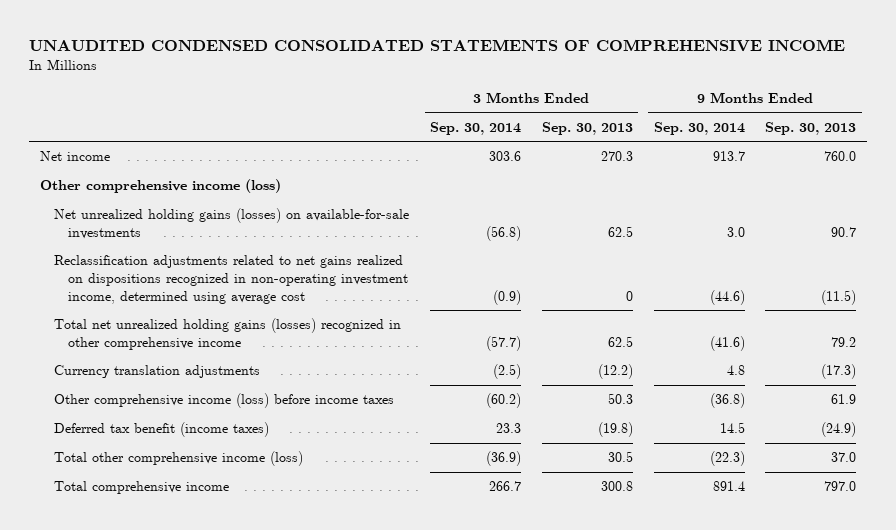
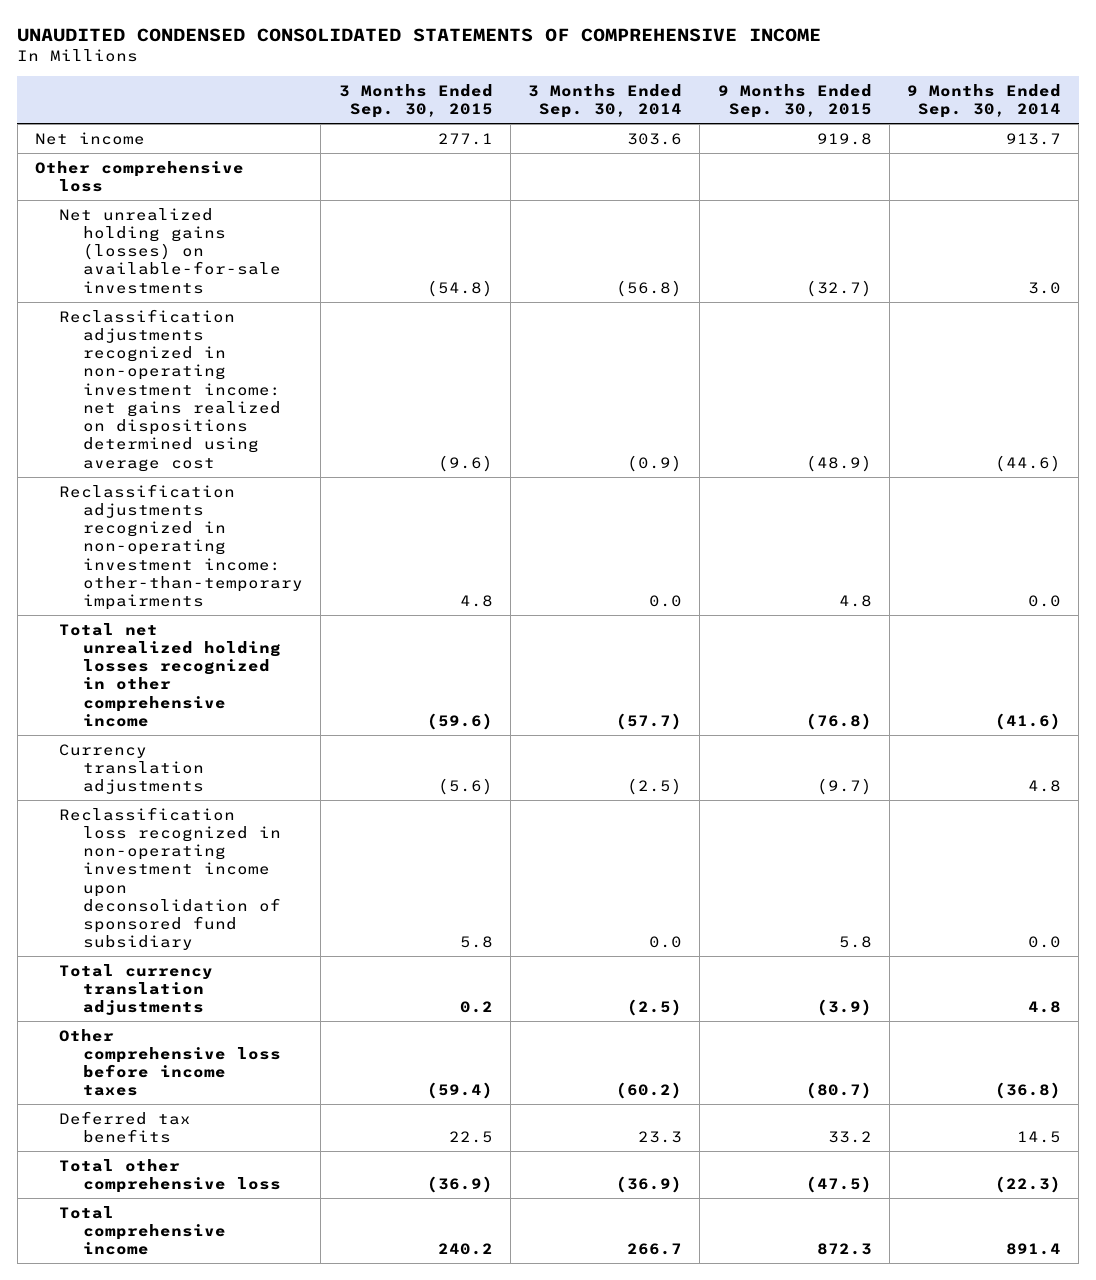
[541,122,633,136] Sep. 30, 2013 -> none
[765,122,857,136] Sep. 30, 2013 -> none
none -> [338,83,493,119] 3 Months Ended Sep. 30, 2015
none -> [717,83,872,119] 9 Months Ended Sep. 30, 2015
[39,179,281,194] Other comprehensive income (loss) -> [35,160,245,192] Other comprehensive loss
[54,255,409,304] Reclassification adjustments related to net gains realized on dispositions recognized in non-operating investment income, determined using average cost -> [59,308,282,472] Reclassification adjustments recognized in non-operating investment income: net gains realized on dispositions determined using average cost
none -> [59,483,304,611] Reclassification adjustments recognized in non-operating investment income: other-than-temporary impairments
[54,318,402,350] Total net unrealized holding gains (losses) recognized in other comprehensive income -> [59,622,282,727] Total net unrealized holding losses recognized in other comprehensive income
none -> [59,806,282,951] Reclassification loss recognized in non-operating investment income upon deconsolidation of sponsored fund subsidiary
none -> [59,963,214,1016] Total currency translation adjustments
[54,393,395,409] Other comprehensive income (loss) before income taxes -> [59,1028,282,1097] Other comprehensive loss before income taxes
[54,422,270,438] Deferred tax benefit (income taxes) -> [59,1110,192,1143] Deferred tax benefits
[54,451,304,467] Total other comprehensive income (loss) -> [59,1158,282,1193] Total other comprehensive loss

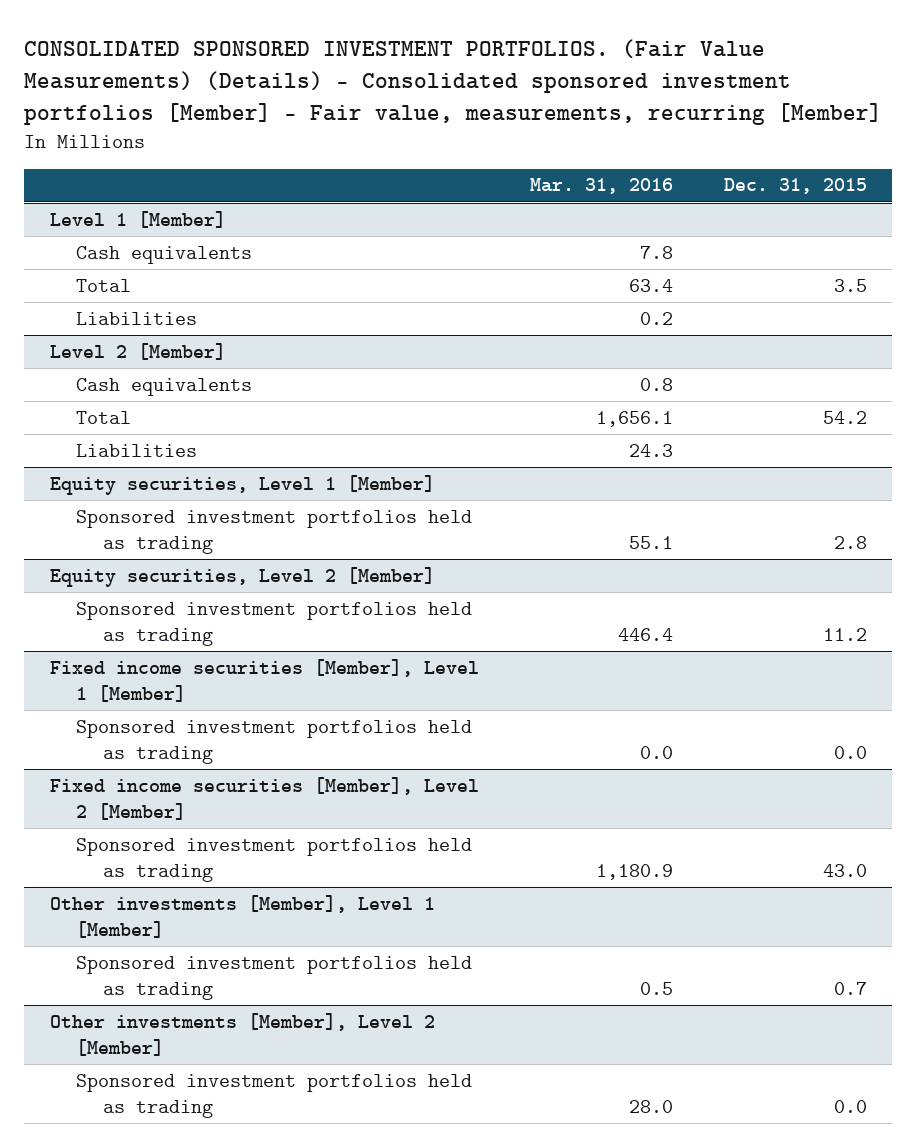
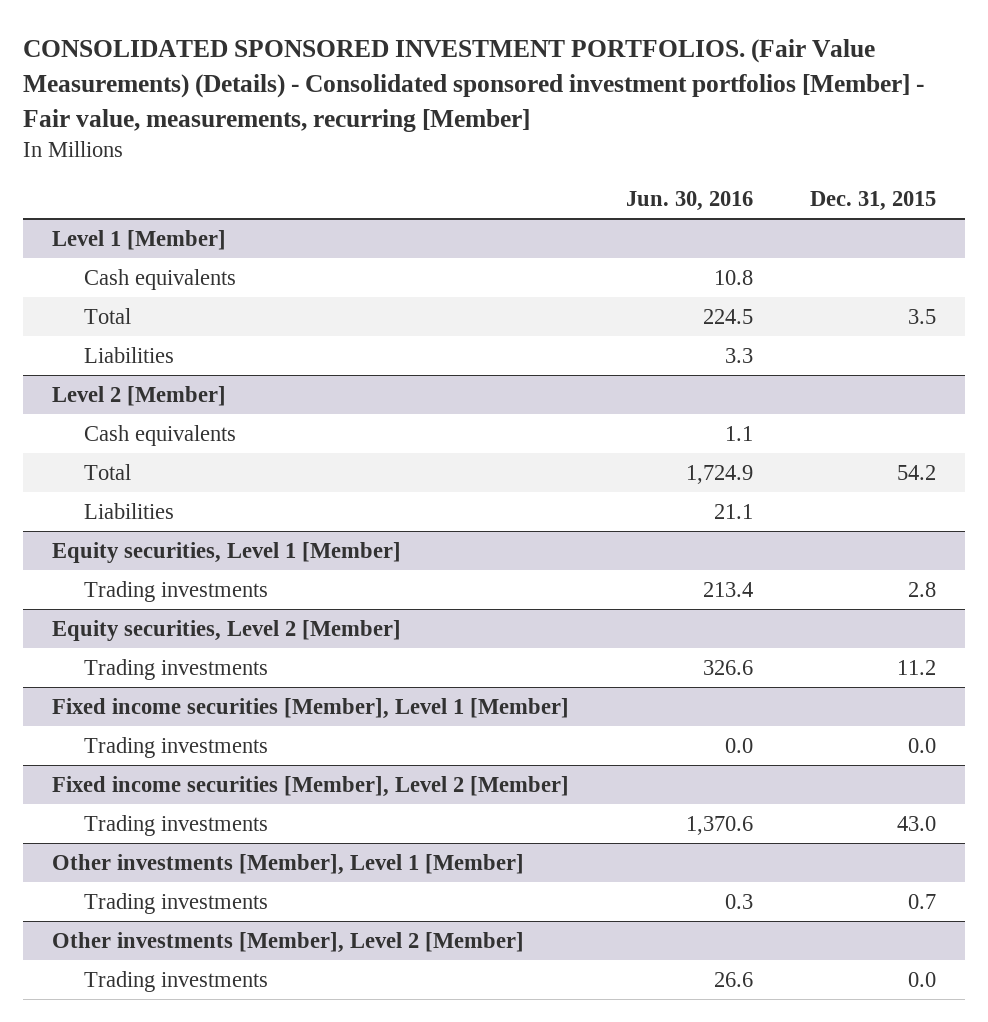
[529,178,673,195] Mar. 31, 2016 -> none
none -> [625,190,753,211] Jun. 30, 2016
[76,509,473,554] Sponsored investment portfolios held as trading -> [84,580,269,602] Trading investments
[76,601,473,646] Sponsored investment portfolios held as trading -> [84,658,269,680] Trading investments
[76,719,473,764] Sponsored investment portfolios held as trading -> [84,736,269,758] Trading investments
[76,837,473,882] Sponsored investment portfolios held as trading -> [84,814,269,836] Trading investments
[76,955,473,1000] Sponsored investment portfolios held as trading -> [84,892,269,914] Trading investments
[76,1073,473,1118] Sponsored investment portfolios held as trading -> [84,970,269,992] Trading investments

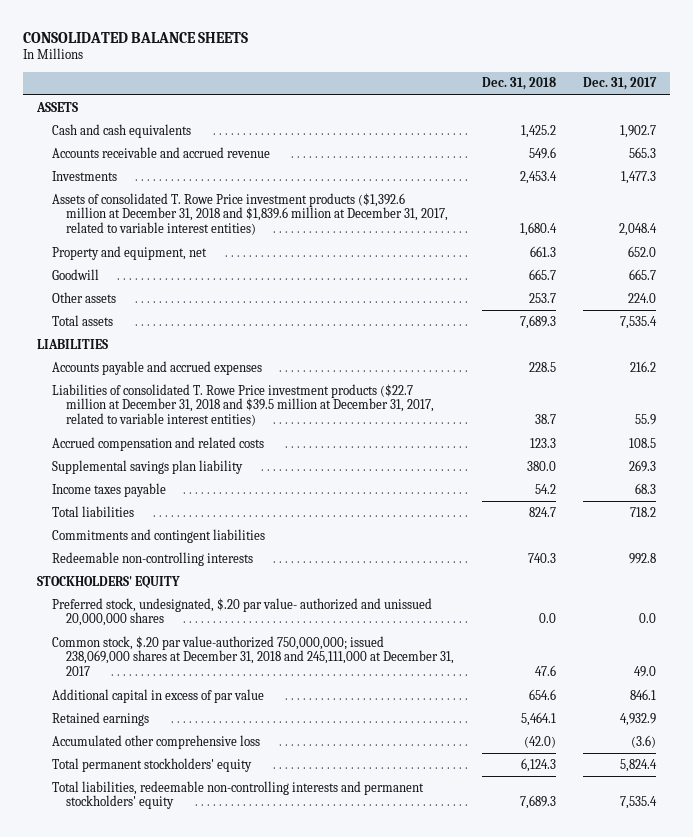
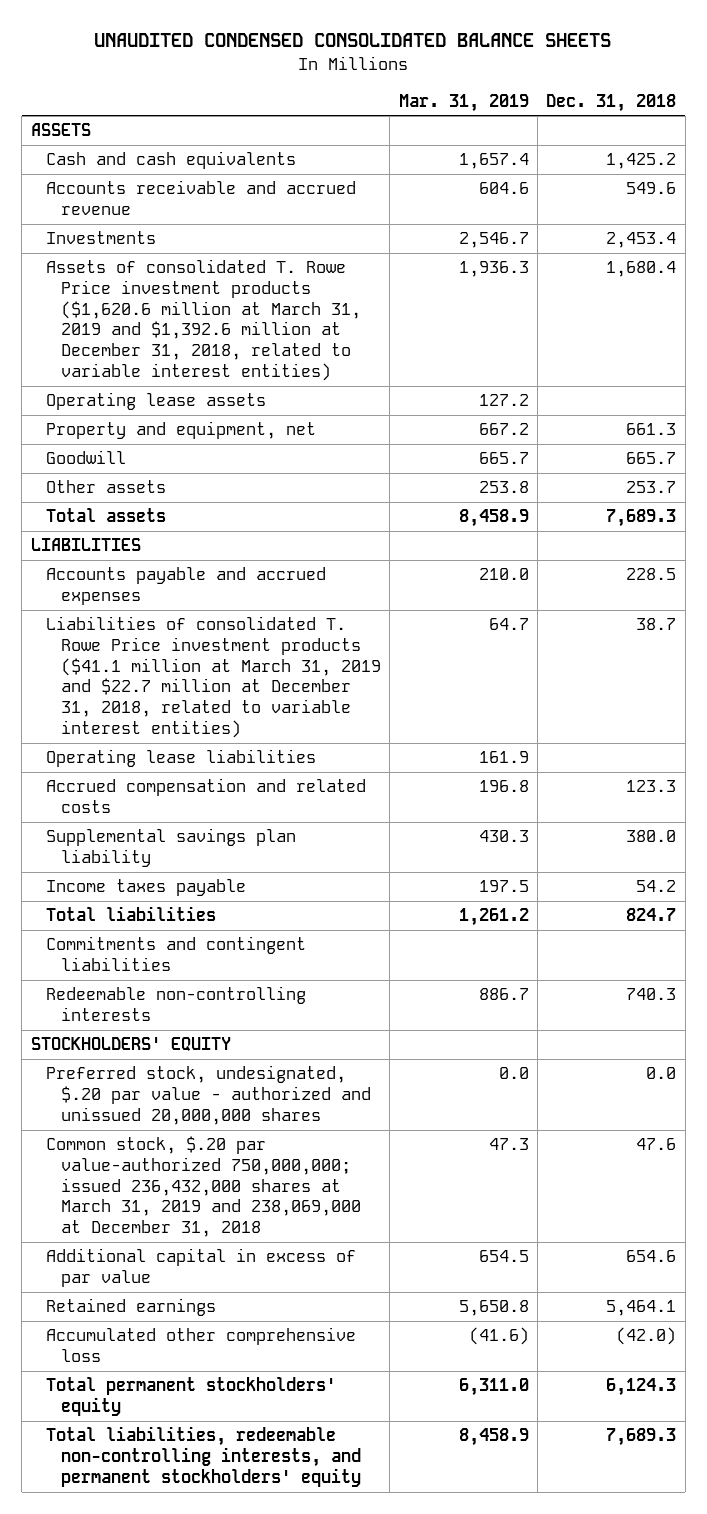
[23,31,249,43] CONSOLIDATED BALANCE SHEETS -> [94,33,612,48] UNAUDITED CONDENSED CONSOLIDATED BALANCE SHEETS
[583,77,658,91] Dec. 31, 2017 -> none
none -> [398,93,529,112] Mar. 31, 2019
[51,192,449,236] Assets of consolidated T. Rowe Price investment products ($1,392.6 million at December 31, 2018 and $1,839.6 million at December 31, 2017, related to variable interest entities) -> [45,259,362,381] Assets of consolidated T. Rowe Price investment products ($1,620.6 million at March 31, 2019 and $1,392.6 million at December 31, 2018, related to variable interest entities)
none -> [45,392,266,411] Operating lease assets
[51,383,435,427] Liabilities of consolidated T. Rowe Price investment products ($22.7 million at December 31, 2018 and $39.5 million at December 31, 2017, related to variable interest entities) -> [45,616,382,738] Liabilities of consolidated T. Rowe Price investment products ($41.1 million at March 31, 2019 and $22.7 million at December 31, 2018, related to variable interest entities)
none -> [45,749,316,768] Operating lease liabilities
[51,597,432,627] Preferred stock, undesignated, $.20 par value- authorized and unissued 20,000,000 shares -> [45,1065,372,1125] Preferred stock, undesignated, $.20 par value - authorized and unissued 20,000,000 shares
[51,635,455,677] Common stock, $.20 par value-authorized 750,000,000; issued 238,069,000 shares at December 31, 2018 and 245,111,000 at December 31, 2017 -> [45,1136,362,1238] Common stock, $.20 par value-authorized 750,000,000; issued 236,432,000 shares at March 31, 2019 and 238,069,000 at December 31, 2018
[51,780,424,810] Total liabilities, redeemable non-controlling interests and permanent stockholders' equity -> [45,1426,362,1487] Total liabilities, redeemable non-controlling interests, and permanent stockholders' equity

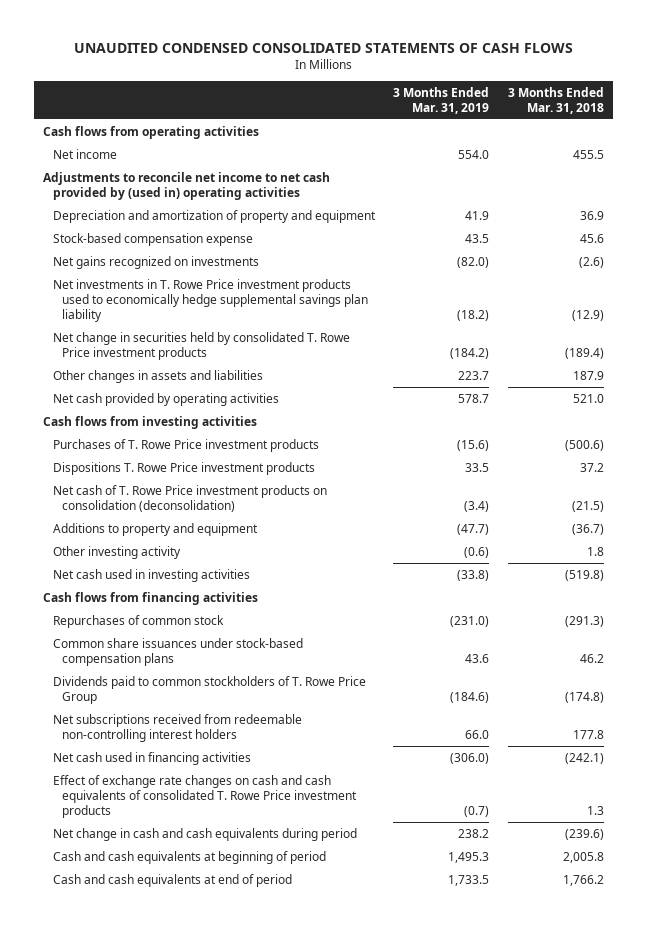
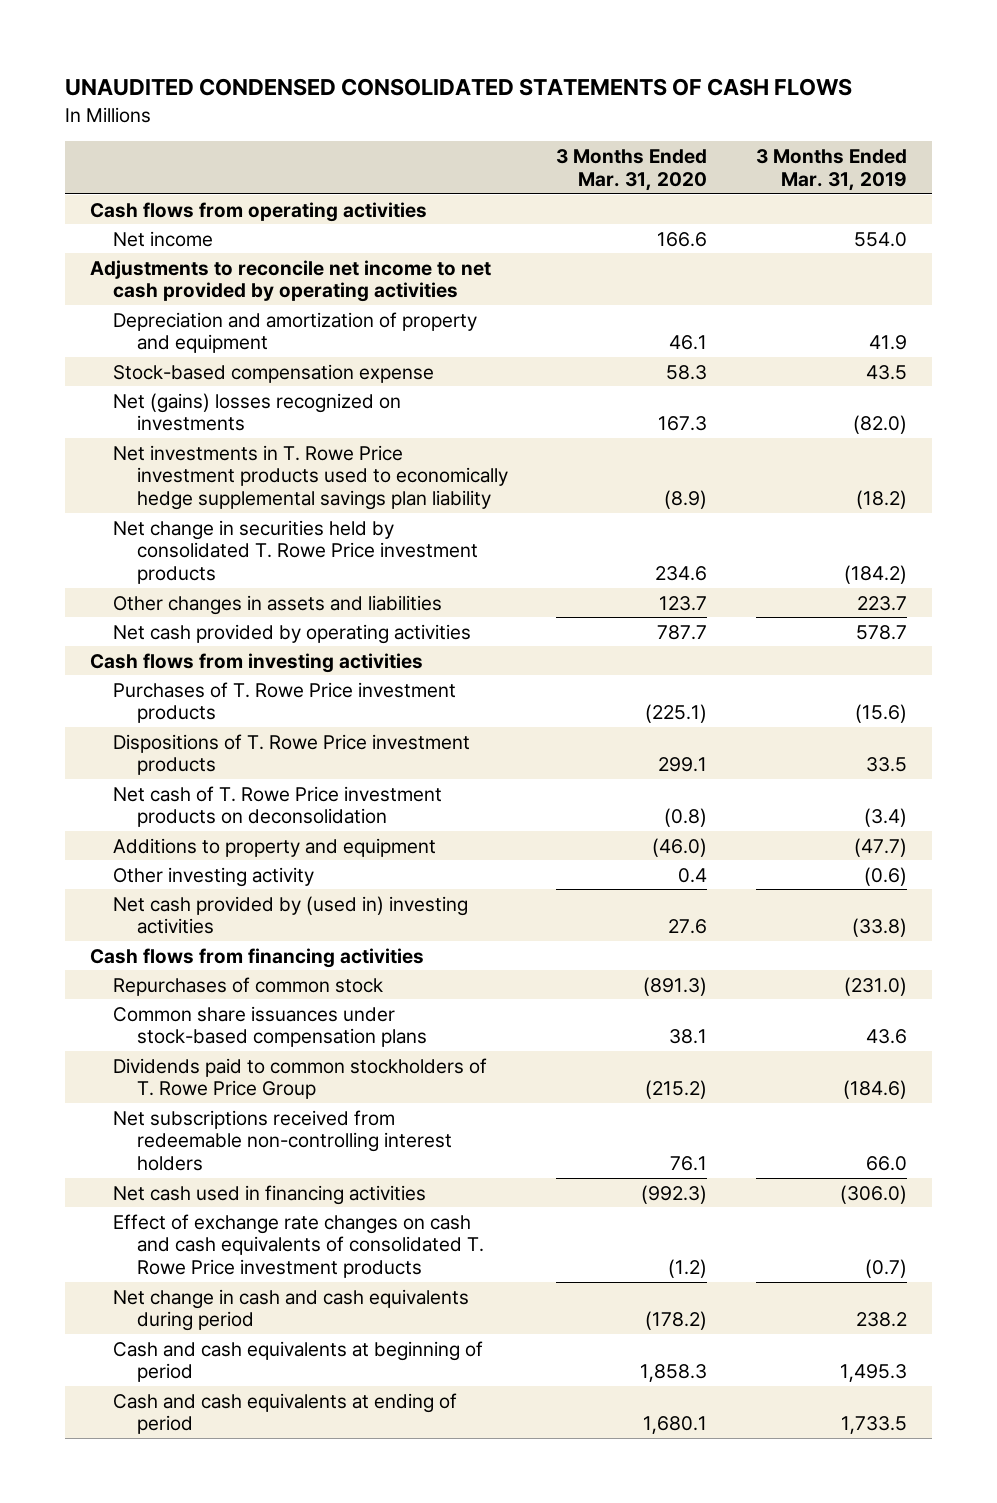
[507,86,604,114] 3 Months Ended Mar. 31, 2018 -> none
none -> [556,149,708,191] 3 Months Ended Mar. 31, 2020
[43,171,331,200] Adjustments to reconcile net income to net cash provided by (used in) operating activities -> [89,259,491,303] Adjustments to reconcile net income to net cash provided by operating activities
[52,255,259,269] Net gains recognized on investments -> [113,392,402,432] Net (gains) losses recognized on investments
[52,461,315,475] Dispositions T. Rowe Price investment products -> [113,733,471,776] Dispositions of T. Rowe Price investment products
[52,484,327,512] Net cash of T. Rowe Price investment products on consolidation (deconsolidation) -> [113,785,443,828] Net cash of T. Rowe Price investment products on deconsolidation
[52,568,250,582] Net cash used in investing activities -> [113,895,469,935] Net cash provided by (used in) investing activities
[52,873,292,887] Cash and cash equivalents at end of period -> [113,1392,458,1435] Cash and cash equivalents at ending of period

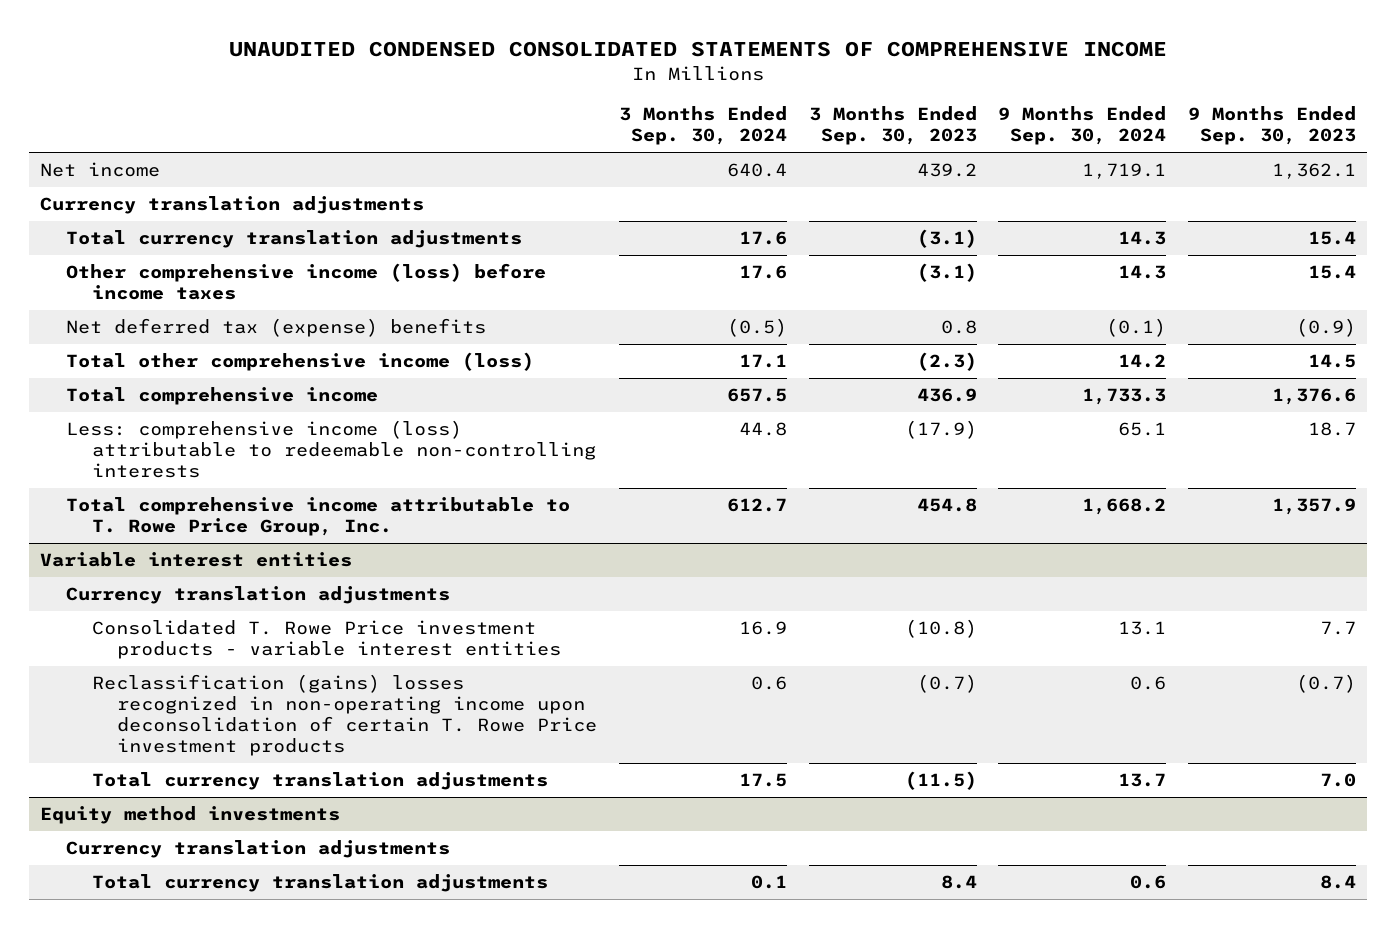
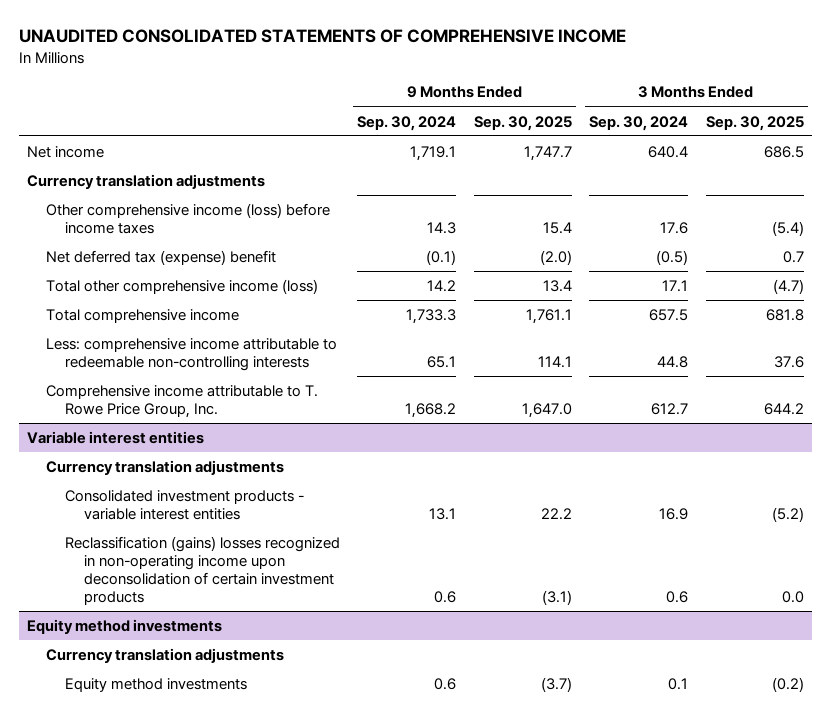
[229,41,1168,58] UNAUDITED CONDENSED CONSOLIDATED STATEMENTS OF COMPREHENSIVE INCOME -> [18,29,626,44] UNAUDITED CONSOLIDATED STATEMENTS OF COMPREHENSIVE INCOME
[808,106,977,146] 3 Months Ended Sep. 30, 2023 -> none
[1188,106,1357,146] 9 Months Ended Sep. 30, 2023 -> none
none -> [473,115,572,131] Sep. 30, 2025
none -> [705,115,804,131] Sep. 30, 2025
[65,230,522,249] Total currency translation adjustments -> none
[65,318,486,338] Net deferred tax (expense) benefits -> [46,249,277,265] Net deferred tax (expense) benefit
[65,420,596,479] Less: comprehensive income (loss) attributable to redeemable non-controlling interests -> [46,337,338,371] Less: comprehensive income attributable to redeemable non-controlling interests
[65,497,570,537] Total comprehensive income attributable to T. Rowe Price Group, Inc. -> [46,384,319,418] Comprehensive income attributable to T. Rowe Price Group, Inc.
[91,772,548,791] Total currency translation adjustments -> none
[91,620,562,660] Consolidated T. Rowe Price investment products - variable interest entities -> [64,489,304,520] Consolidated investment products - variable interest entities
[91,674,598,756] Reclassification (gains) losses recognized in non-operating income upon deconsolidation of certain T. Rowe Price investment products -> [64,535,340,606] Reclassification (gains) losses recognized in non-operating income upon deconsolidation of certain investment products
[91,874,548,893] Total currency translation adjustments -> [64,677,247,692] Equity method investments

